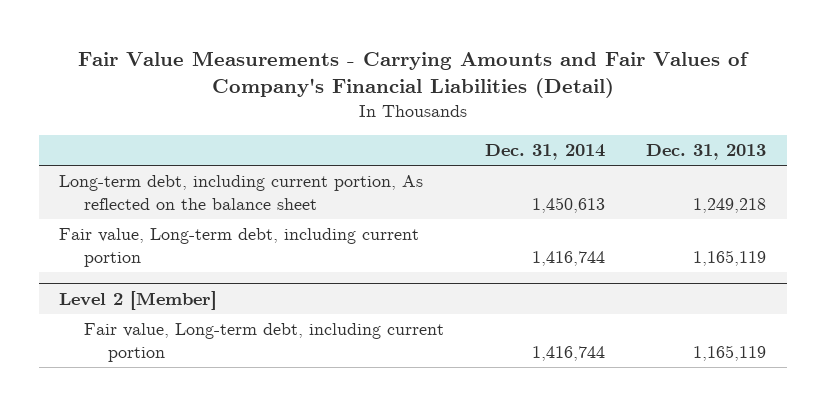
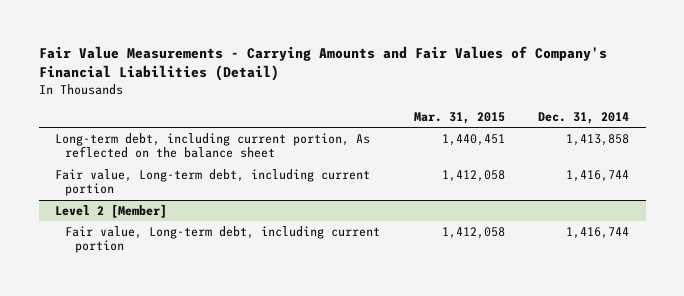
[646,144,767,161] Dec. 31, 2013 -> none
none -> [413,112,505,125] Mar. 31, 2015
[532,196,606,213] 1,450,613 -> [565,133,629,146] 1,413,858

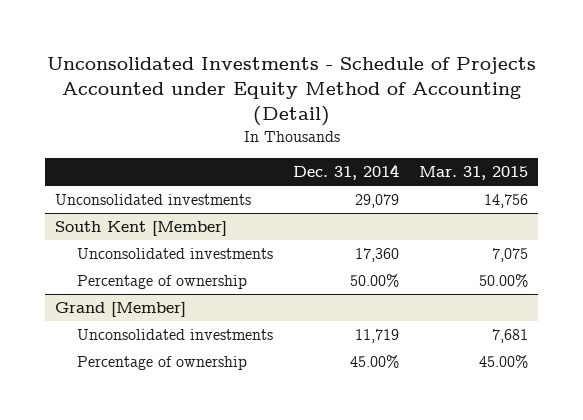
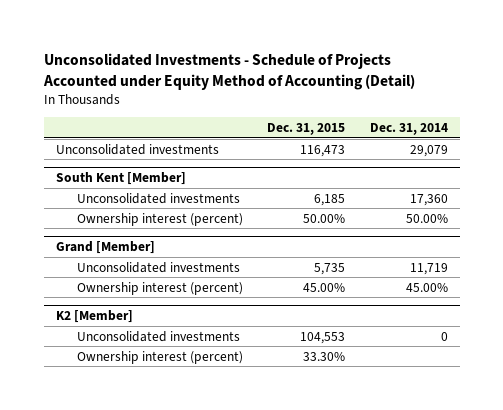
[419,166,529,181] Mar. 31, 2015 -> none
none -> [267,122,346,135] Dec. 31, 2015
[76,274,247,289] Percentage of ownership -> [77,212,244,226] Ownership interest (percent)
[76,355,247,370] Percentage of ownership -> [77,281,244,295] Ownership interest (percent)
none -> [55,309,133,323] K2 [Member]
none -> [77,330,241,342] Unconsolidated investments
none -> [77,350,244,364] Ownership interest (percent)

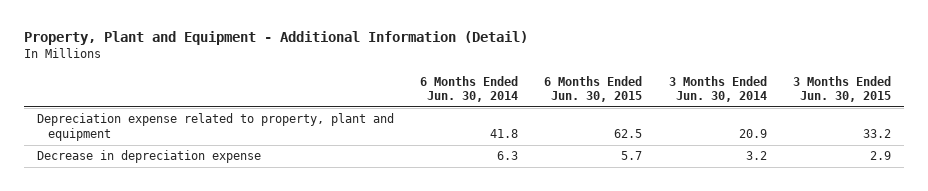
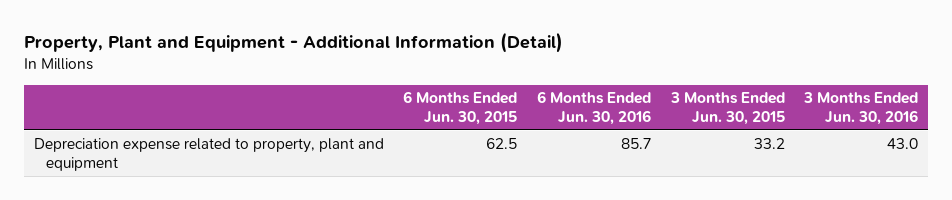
[419,75,518,103] 6 Months Ended Jun. 30, 2014 -> none
[668,75,767,103] 3 Months Ended Jun. 30, 2014 -> none
none -> [536,91,651,125] 6 Months Ended Jun. 30, 2016
none -> [803,92,919,125] 3 Months Ended Jun. 30, 2016
[36,150,261,164] Decrease in depreciation expense -> none

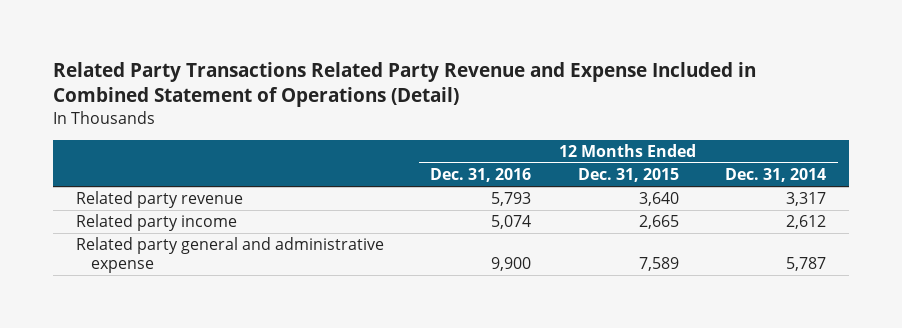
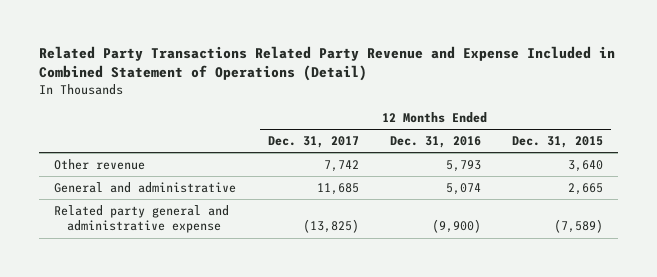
[725,168,827,183] Dec. 31, 2014 -> none
none -> [267,136,359,149] Dec. 31, 2017
[75,191,243,209] Related party revenue -> [54,158,146,170] Other revenue
[75,214,237,232] Related party income -> [54,181,237,193] General and administrative
[491,257,532,272] 9,900 -> [431,219,481,234] (9,900)
[638,257,679,272] 7,589 -> [553,219,603,234] (7,589)

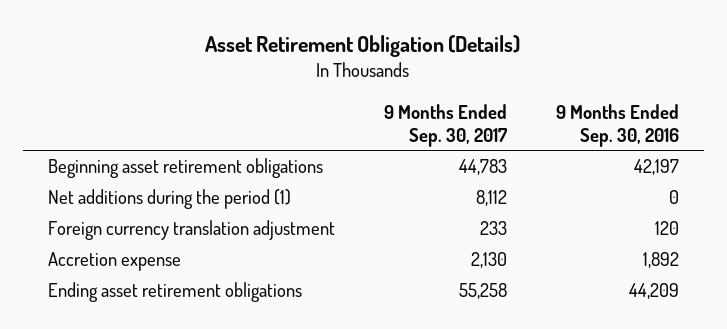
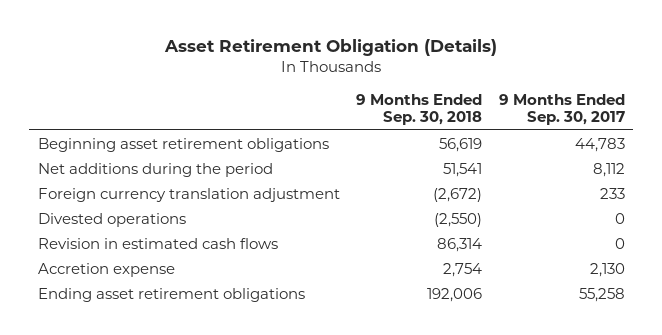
[556,103,680,147] 9 Months Ended Sep. 30, 2016 -> none
none -> [356,93,483,126] 9 Months Ended Sep. 30, 2018
[47,189,291,210] Net additions during the period (1) -> [37,162,273,177] Net additions during the period
none -> [37,212,186,227] Divested operations
none -> [37,237,278,249] Revision in estimated cash flows

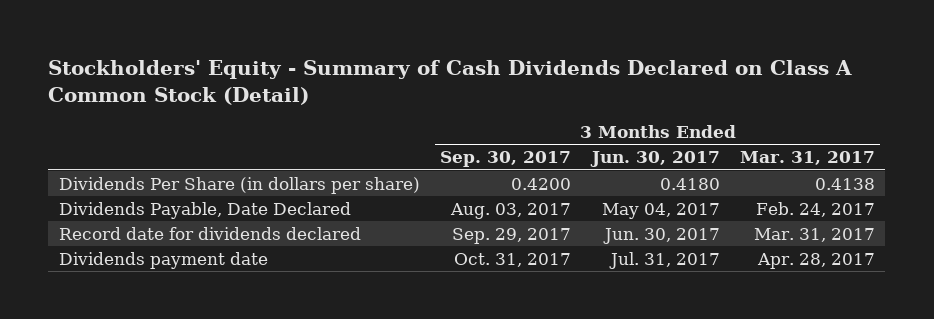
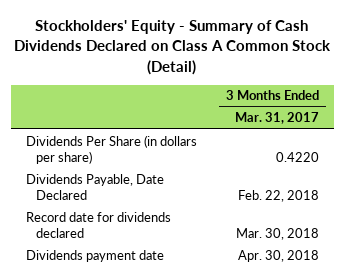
[440,151,572,168] Sep. 30, 2017 -> none
[589,151,720,168] Jun. 30, 2017 -> none
[815,177,876,190] 0.4138 -> [276,151,320,162] 0.4220
[756,201,876,217] Feb. 24, 2017 -> [238,189,320,202] Feb. 22, 2018
[754,227,876,242] Mar. 31, 2017 -> [236,227,320,240] Mar. 30, 2018
[757,252,876,269] Apr. 28, 2017 -> [238,249,320,262] Apr. 30, 2018

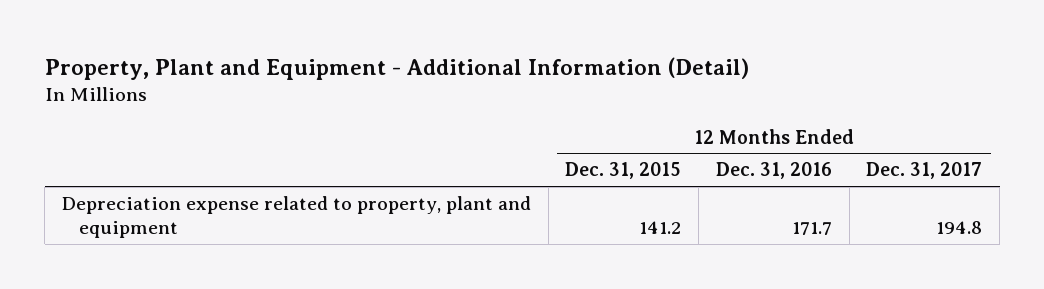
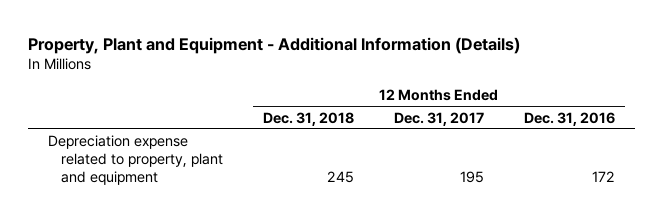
[44,56,749,80] Property, Plant and Equipment - Additional Information (Detail) -> [27,36,520,54] Property, Plant and Equipment - Additional Information (Details)
[565,162,682,180] Dec. 31, 2015 -> none
none -> [262,111,354,126] Dec. 31, 2018
[791,222,832,236] 171.7 -> [591,171,615,183] 172
[936,221,983,235] 194.8 -> [459,171,484,184] 195

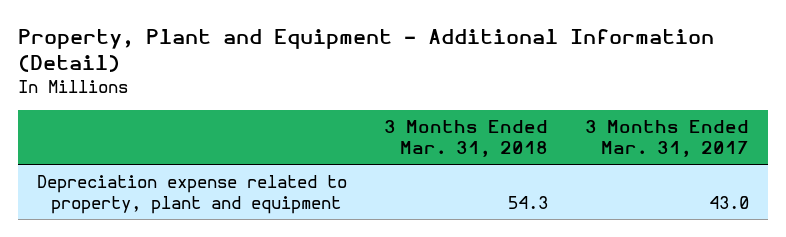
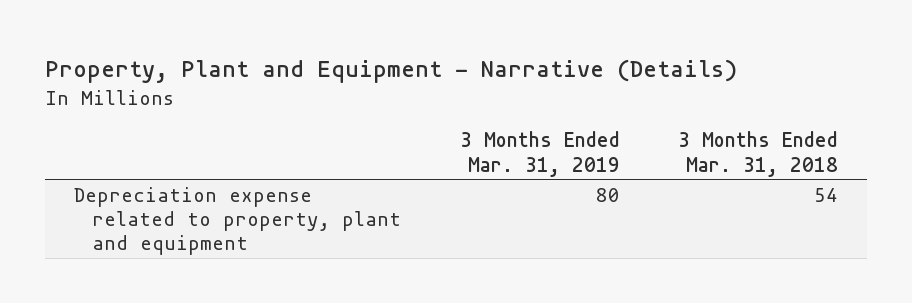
[17,29,714,73] Property, Plant and Equipment - Additional Information (Detail) -> [45,59,738,84] Property, Plant and Equipment - Narrative (Details)
[585,119,750,158] 3 Months Ended Mar. 31, 2017 -> none
none -> [459,131,620,177] 3 Months Ended Mar. 31, 2019
[507,196,548,210] 54.3 -> [813,187,838,202] 54

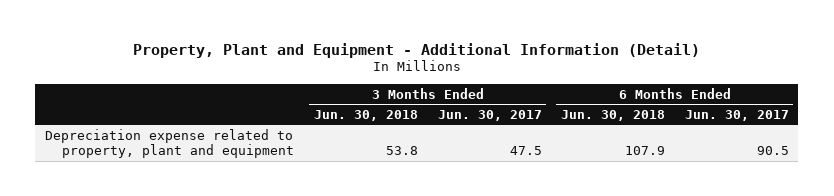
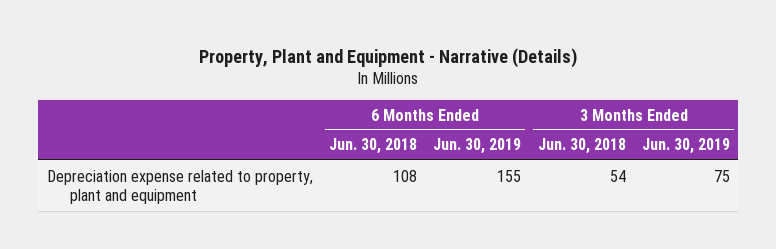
[132,42,700,58] Property, Plant and Equipment - Additional Information (Detail) -> [199,47,578,68] Property, Plant and Equipment - Narrative (Details)
[437,109,542,121] Jun. 30, 2017 -> none
[684,109,789,121] Jun. 30, 2017 -> none
none -> [433,138,522,155] Jun. 30, 2019
none -> [641,138,730,155] Jun. 30, 2019
[385,146,418,156] 53.8 -> [609,169,626,182] 54
[625,146,666,156] 107.9 -> [392,169,417,182] 108

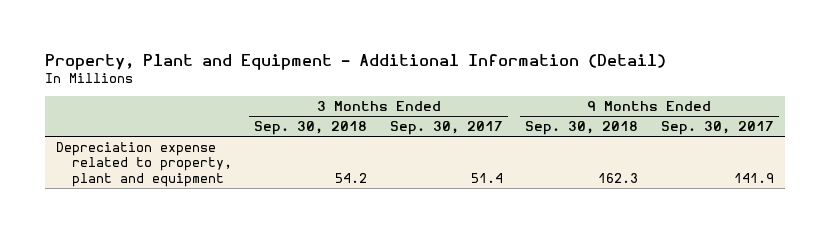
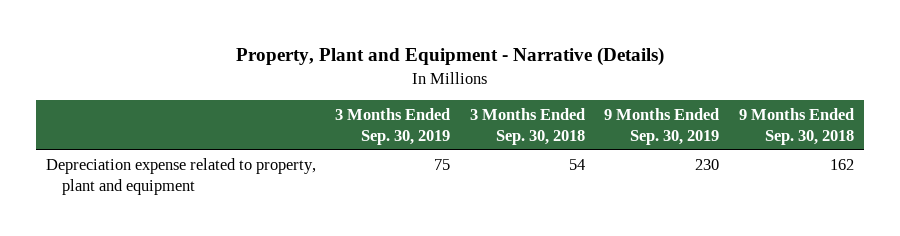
[45,53,667,70] Property, Plant and Equipment - Additional Information (Detail) -> [235,47,664,67] Property, Plant and Equipment - Narrative (Details)
[389,121,503,136] Sep. 30, 2017 -> none
[660,121,774,136] Sep. 30, 2017 -> none
none -> [335,107,451,145] 3 Months Ended Sep. 30, 2019
none -> [604,107,720,145] 9 Months Ended Sep. 30, 2019
[335,172,368,183] 54.2 -> [568,159,585,171] 54
[598,172,639,183] 162.3 -> [830,159,855,171] 162

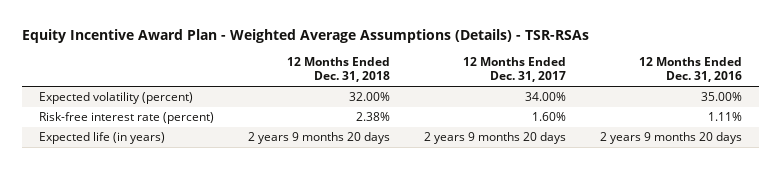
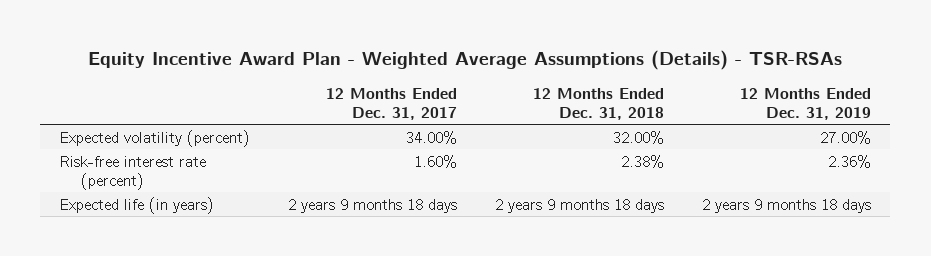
[638,56,742,83] 12 Months Ended Dec. 31, 2016 -> none
none -> [740,87,872,120] 12 Months Ended Dec. 31, 2019
[247,132,390,145] 2 years 9 months 20 days -> [495,198,665,213] 2 years 9 months 18 days
[423,132,566,145] 2 years 9 months 20 days -> [288,198,458,213] 2 years 9 months 18 days

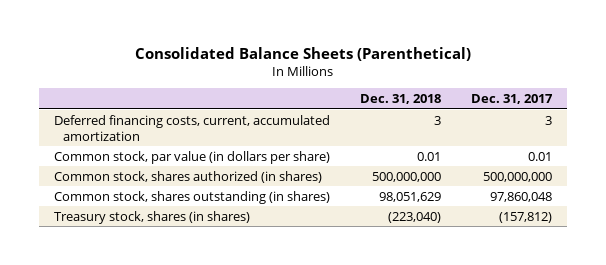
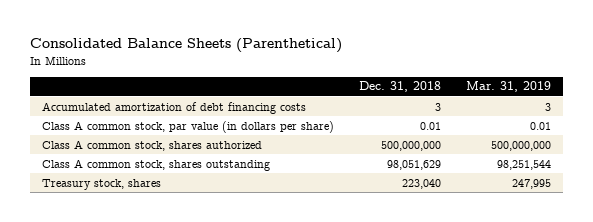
[471,94,554,105] Dec. 31, 2017 -> none
none -> [465,81,551,93] Mar. 31, 2019
[54,114,331,141] Deferred financing costs, current, accumulated amortization -> [42,101,307,114] Accumulated amortization of debt financing costs
[54,150,331,164] Common stock, par value (in dollars per share) -> [42,120,335,133] Class A common stock, par value (in dollars per share)
[54,170,323,183] Common stock, shares authorized (in shares) -> [42,139,263,151] Class A common stock, shares authorized
[54,190,331,204] Common stock, shares outstanding (in shares) -> [42,158,271,171] Class A common stock, shares outstanding
[54,210,251,224] Treasury stock, shares (in shares) -> [42,178,162,190] Treasury stock, shares
[388,211,442,223] (223,040) -> [401,178,441,189] 223,040

